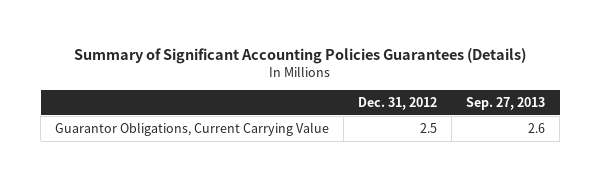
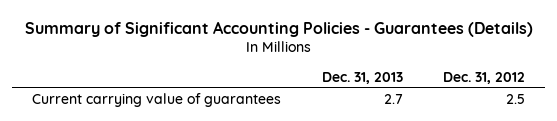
[74,48,527,65] Summary of Significant Accounting Policies Guarantees (Details) -> [24,20,533,37] Summary of Significant Accounting Policies - Guarantees (Details)
[466,97,546,111] Sep. 27, 2013 -> none
none -> [321,71,403,84] Dec. 31, 2013
[55,122,330,137] Guarantor Obligations, Current Carrying Value -> [32,92,282,107] Current carrying value of guarantees

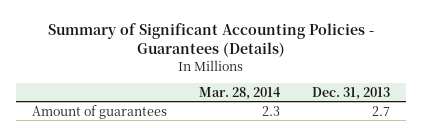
[442,71,525,84] Dec. 31, 2012 -> none
none -> [198,86,281,100] Mar. 28, 2014
[32,92,282,107] Current carrying value of guarantees -> [31,104,167,119] Amount of guarantees

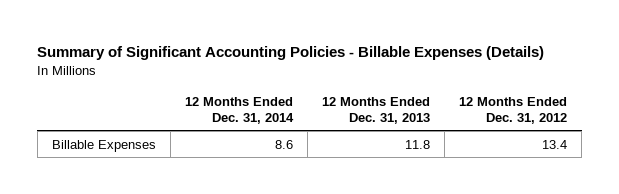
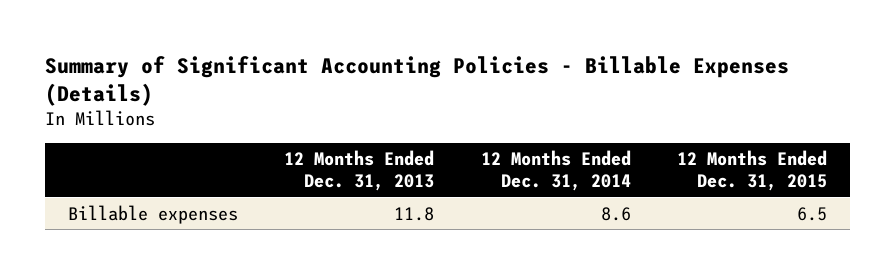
[459,96,568,124] 12 Months Ended Dec. 31, 2012 -> none
none -> [677,150,828,192] 12 Months Ended Dec. 31, 2015
[51,139,156,152] Billable Expenses -> [67,204,238,224] Billable expenses

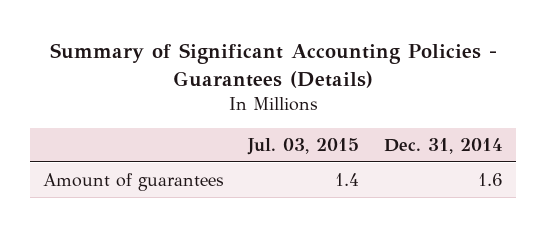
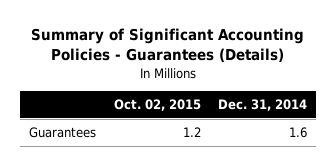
[247,138,360,156] Jul. 03, 2015 -> none
none -> [113,98,201,111] Oct. 02, 2015
[42,173,224,192] Amount of guarantees -> [28,126,96,138] Guarantees

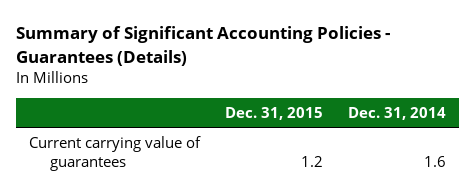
[113,98,201,111] Oct. 02, 2015 -> none
none -> [224,106,323,120] Dec. 31, 2015
[28,126,96,138] Guarantees -> [28,135,201,172] Current carrying value of guarantees

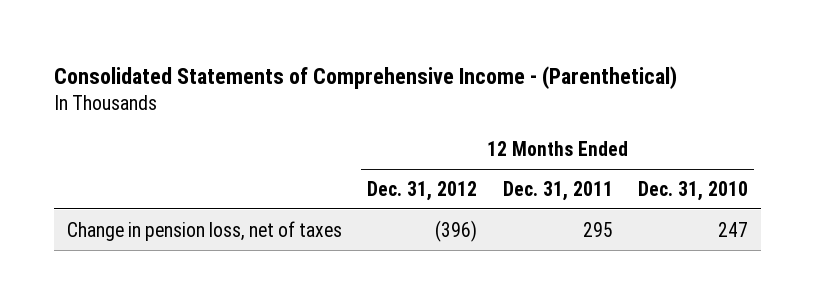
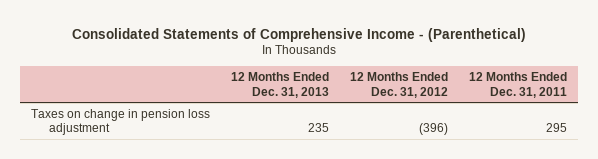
[638,180,749,201] Dec. 31, 2010 -> none
none -> [231,71,330,98] 12 Months Ended Dec. 31, 2013
[66,220,342,241] Change in pension loss, net of taxes -> [30,108,210,136] Taxes on change in pension loss adjustment

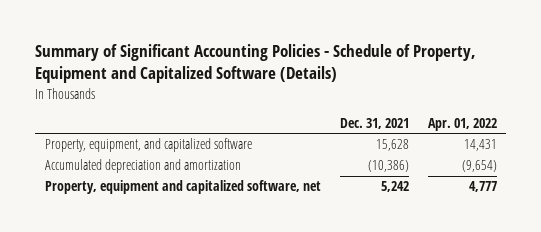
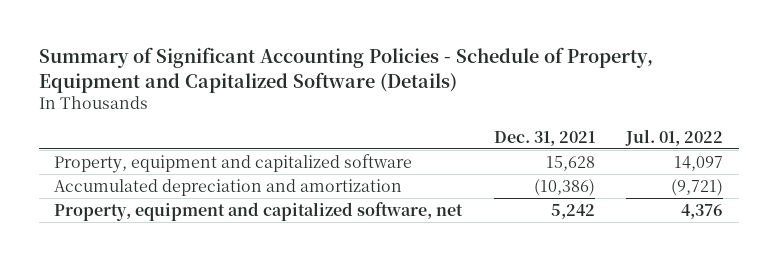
[427,118,497,132] Apr. 01, 2022 -> none
none -> [624,128,723,146] Jul. 01, 2022
[44,138,252,153] Property, equipment, and capitalized software -> [54,153,413,173] Property, equipment and capitalized software

